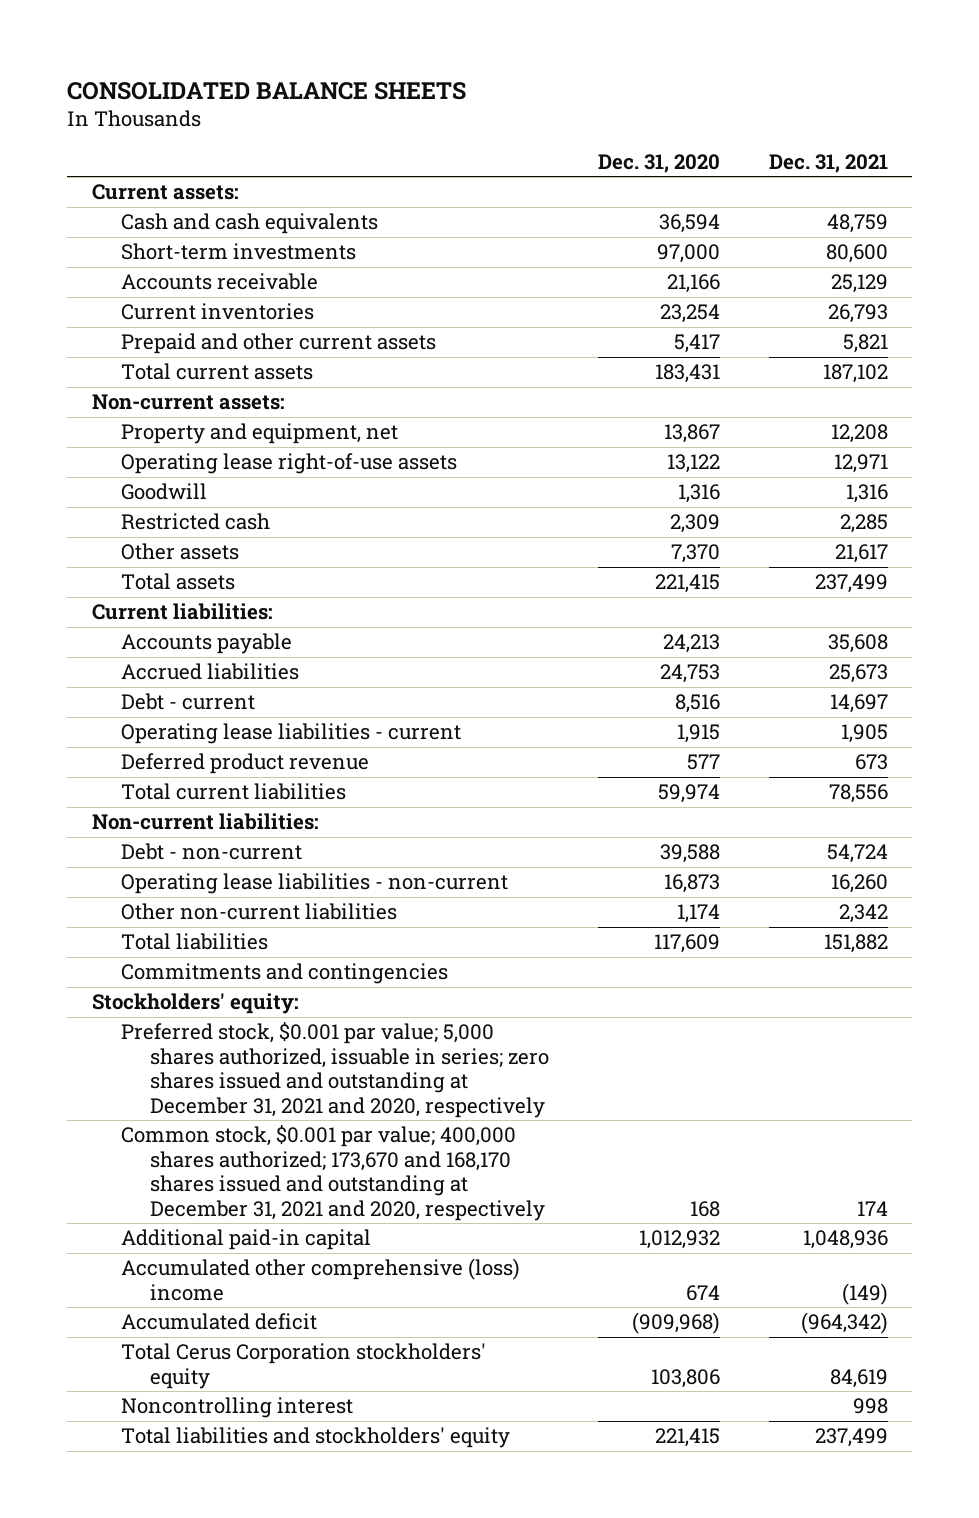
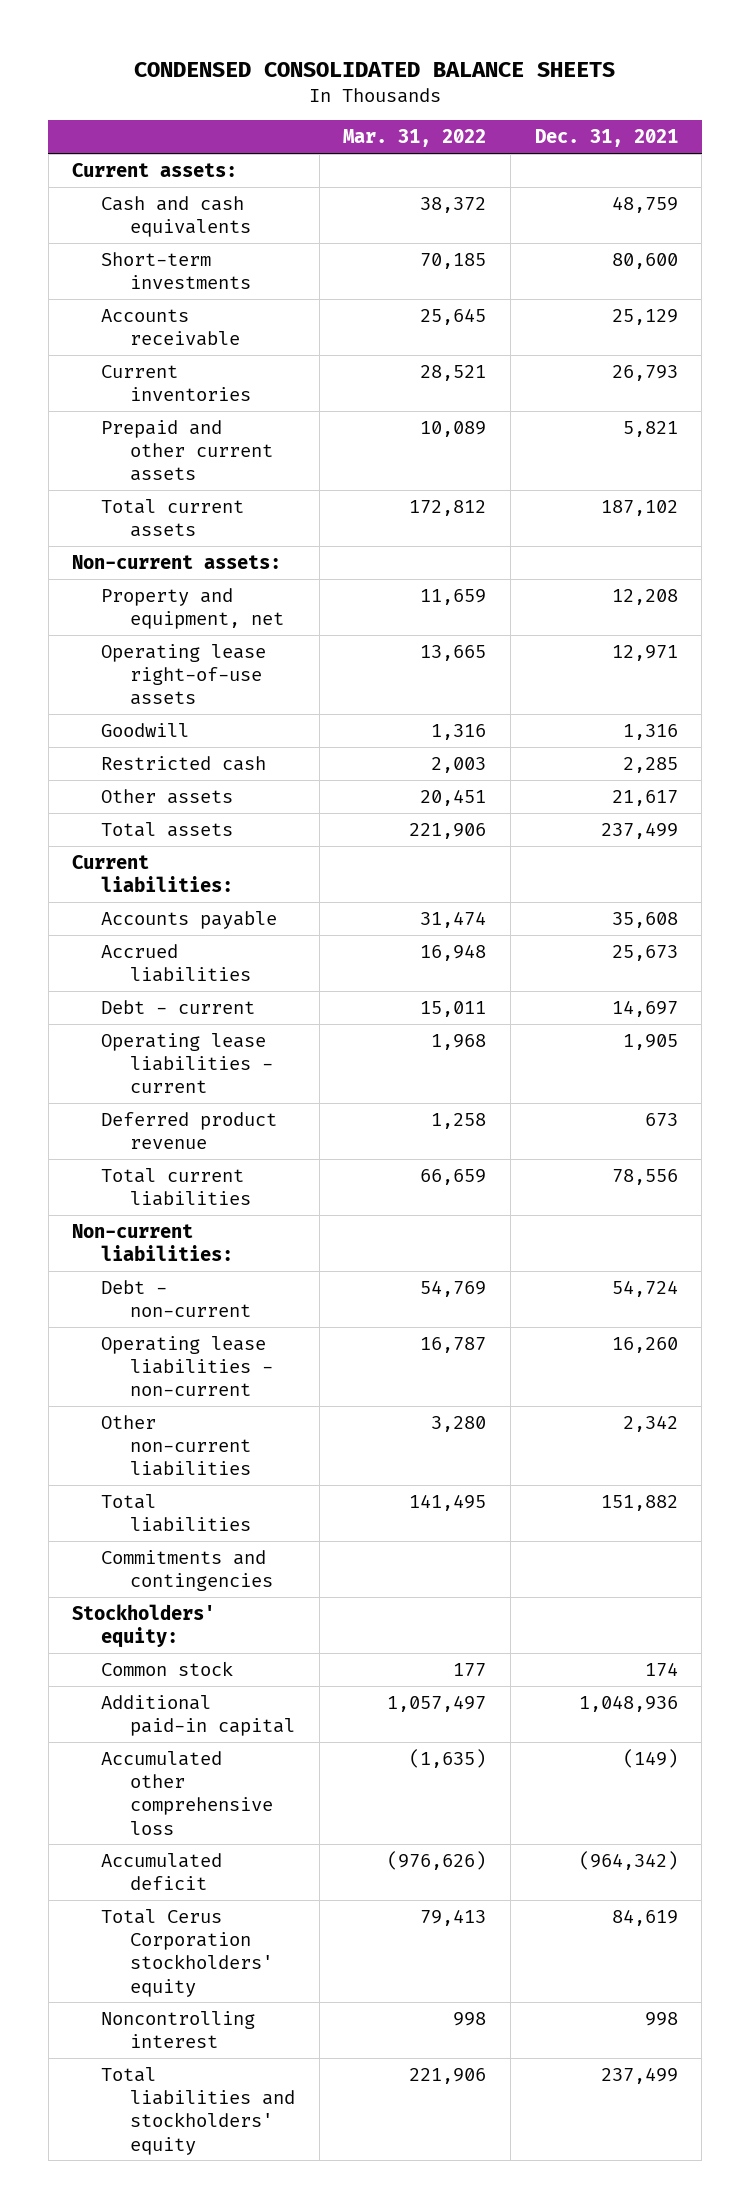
[67,81,467,100] CONSOLIDATED BALANCE SHEETS -> [133,61,615,77] CONDENSED CONSOLIDATED BALANCE SHEETS
[597,153,720,173] Dec. 31, 2020 -> none
none -> [343,129,487,148] Mar. 31, 2022
[120,1022,549,1118] Preferred stock, $0.001 par value; 5,000 shares authorized, issuable in series; zero shares issued and outstanding at December 31, 2021 and 2020, respectively -> none
[120,1125,545,1221] Common stock, $0.001 par value; 400,000 shares authorized; 173,670 and 168,170 shares issued and outstanding at December 31, 2021 and 2020, respectively -> [101,1660,234,1676] Common stock
[120,1258,520,1301] Accumulated other comprehensive (loss) income -> [101,1750,274,1835] Accumulated other comprehensive loss

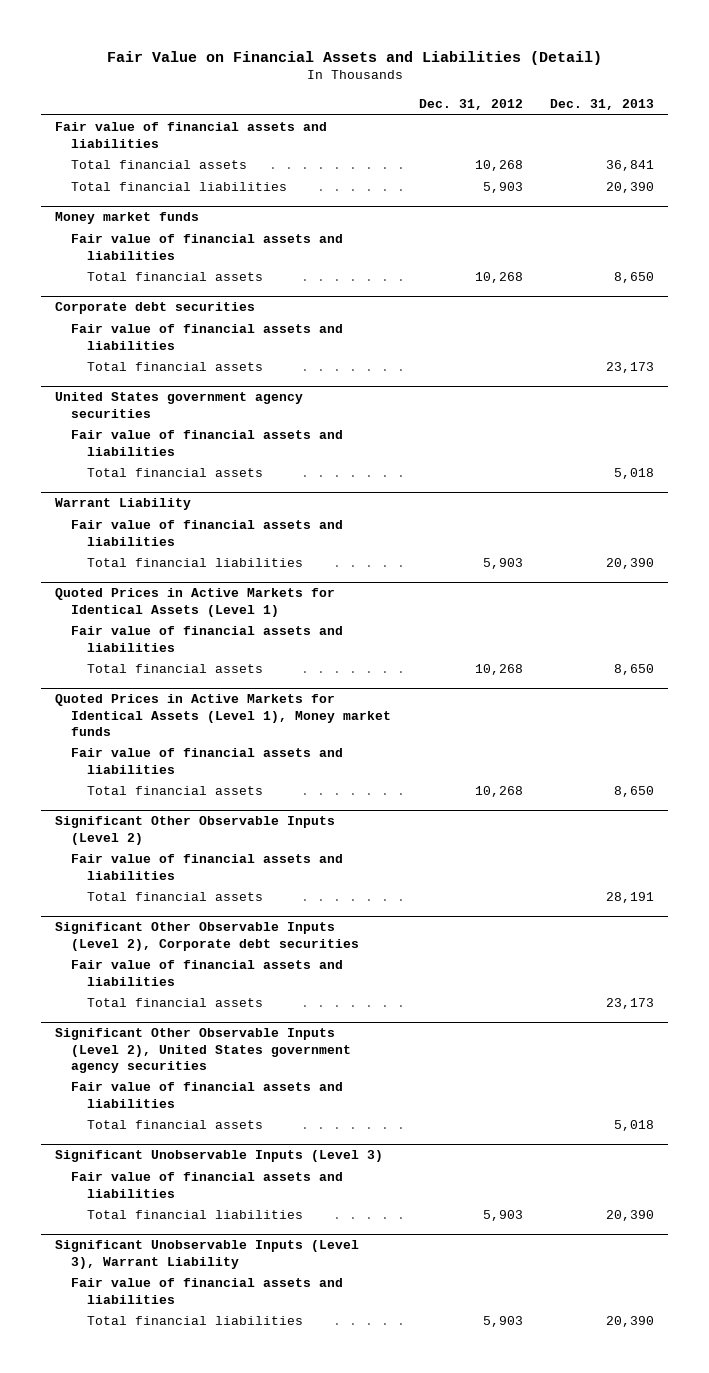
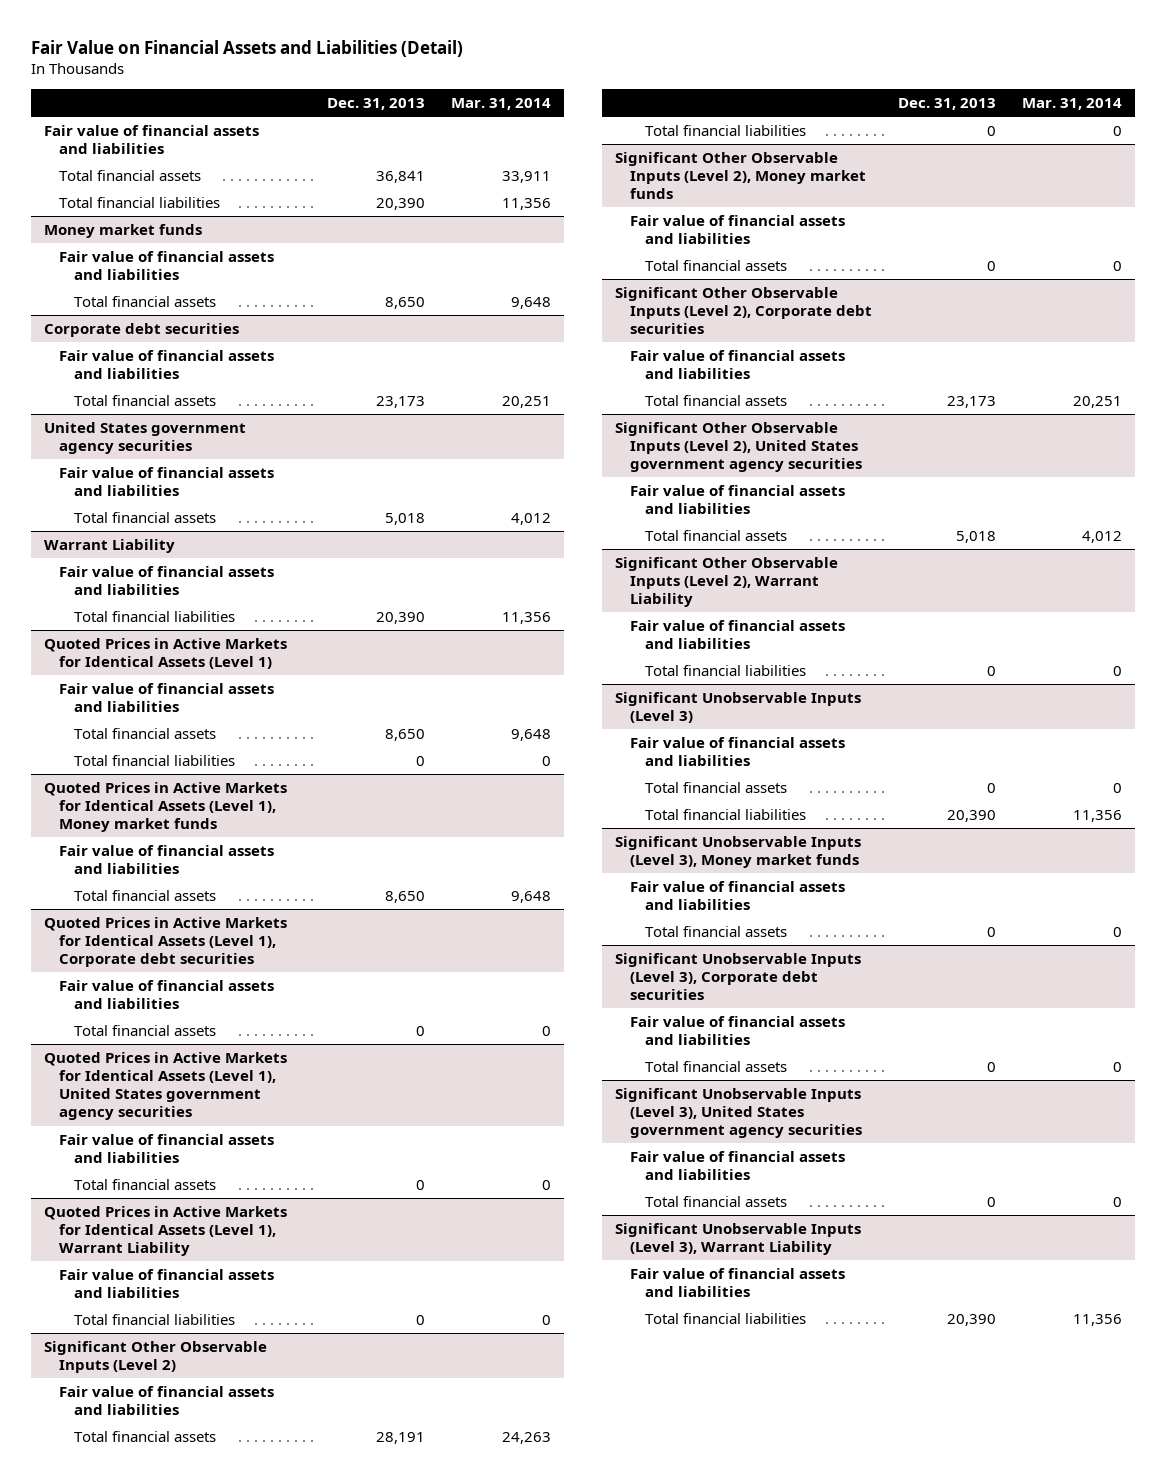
[418,99,523,111] Dec. 31, 2012 -> none
none -> [451,97,552,110] Mar. 31, 2014
none -> [74,754,236,766] Total financial liabilities
none -> [43,916,287,968] Quoted Prices in Active Markets for Identical Assets (Level 1), Corporate debt securities
none -> [58,979,274,1010] Fair value of financial assets and liabilities
none -> [74,1024,217,1036] Total financial assets
none -> [43,1051,287,1121] Quoted Prices in Active Markets for Identical Assets (Level 1), United States government agency securities
none -> [58,1133,274,1164] Fair value of financial assets and liabilities
none -> [74,1178,217,1190] Total financial assets
none -> [43,1205,287,1257] Quoted Prices in Active Markets for Identical Assets (Level 1), Warrant Liability
none -> [58,1268,274,1299] Fair value of financial assets and liabilities
none -> [74,1313,236,1325] Total financial liabilities
none -> [645,124,807,136] Total financial liabilities
none -> [614,151,867,200] Significant Other Observable Inputs (Level 2), Money market funds
none -> [630,214,846,245] Fair value of financial assets and liabilities
none -> [645,259,788,271] Total financial assets
none -> [614,556,838,608] Significant Other Observable Inputs (Level 2), Warrant Liability
none -> [630,619,846,650] Fair value of financial assets and liabilities
none -> [645,664,807,676] Total financial liabilities
none -> [645,781,788,793] Total financial assets
none -> [614,835,861,869] Significant Unobservable Inputs (Level 3), Money market funds
none -> [630,880,846,911] Fair value of financial assets and liabilities
none -> [645,925,788,937] Total financial assets
none -> [614,952,861,1001] Significant Unobservable Inputs (Level 3), Corporate debt securities
none -> [630,1015,846,1046] Fair value of financial assets and liabilities
none -> [645,1060,788,1072] Total financial assets
none -> [614,1087,863,1139] Significant Unobservable Inputs (Level 3), United States government agency securities
none -> [630,1150,846,1181] Fair value of financial assets and liabilities
none -> [645,1195,788,1207] Total financial assets

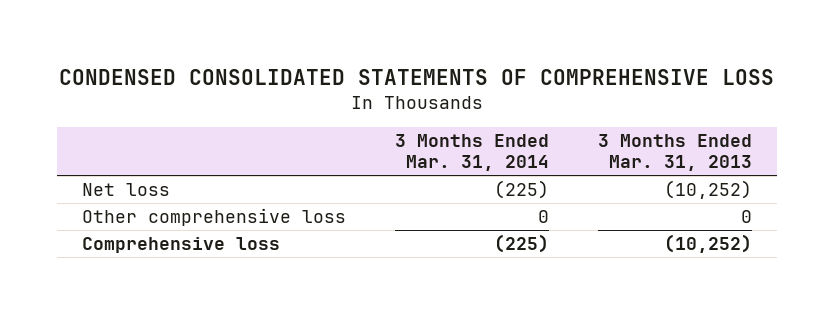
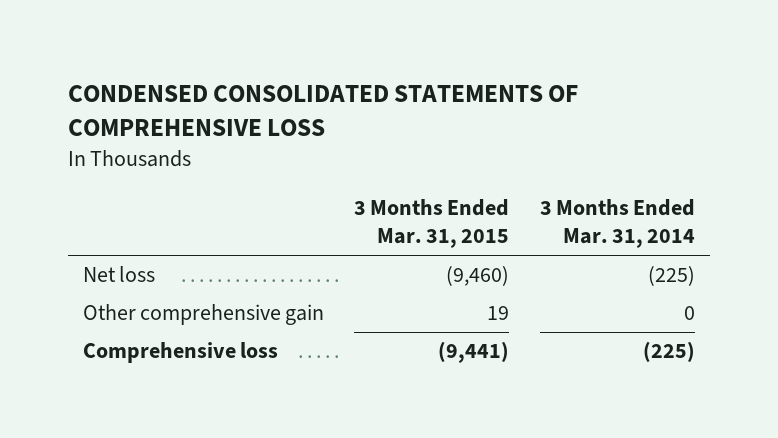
[598,133,753,172] 3 Months Ended Mar. 31, 2013 -> none
none -> [354,198,510,249] 3 Months Ended Mar. 31, 2015
[81,208,346,227] Other comprehensive loss -> [82,304,324,326] Other comprehensive gain

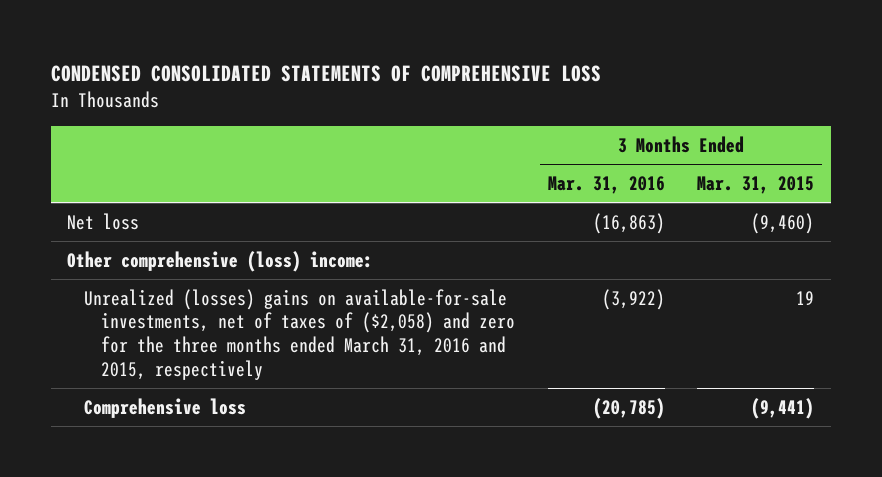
[539,198,695,249] 3 Months Ended Mar. 31, 2014 -> none
none -> [547,175,665,194] Mar. 31, 2016
[82,304,324,326] Other comprehensive gain -> none
none -> [67,250,374,272] Other comprehensive (loss) income:
none -> [84,288,516,380] Unrealized (losses) gains on available-for-sale investments, net of taxes of ($2,058) and zero for the three months ended March 31, 2016 and 2015, respectively

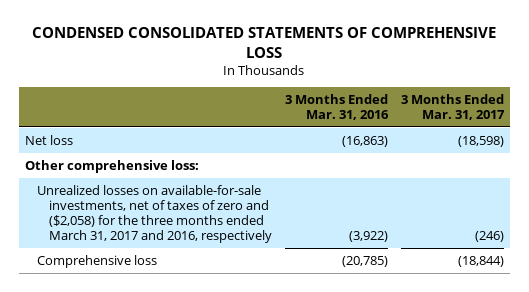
[697,175,815,194] Mar. 31, 2015 -> none
none -> [400,93,505,120] 3 Months Ended Mar. 31, 2017
[67,250,374,272] Other comprehensive (loss) income: -> [25,159,200,173] Other comprehensive loss:
[84,288,516,380] Unrealized (losses) gains on available-for-sale investments, net of taxes of ($2,058) and zero for the three months ended March 31, 2016 and 2015, respectively -> [37,184,272,243] Unrealized losses on available-for-sale investments, net of taxes of zero and ($2,058) for the three months ended March 31, 2017 and 2016, respectively

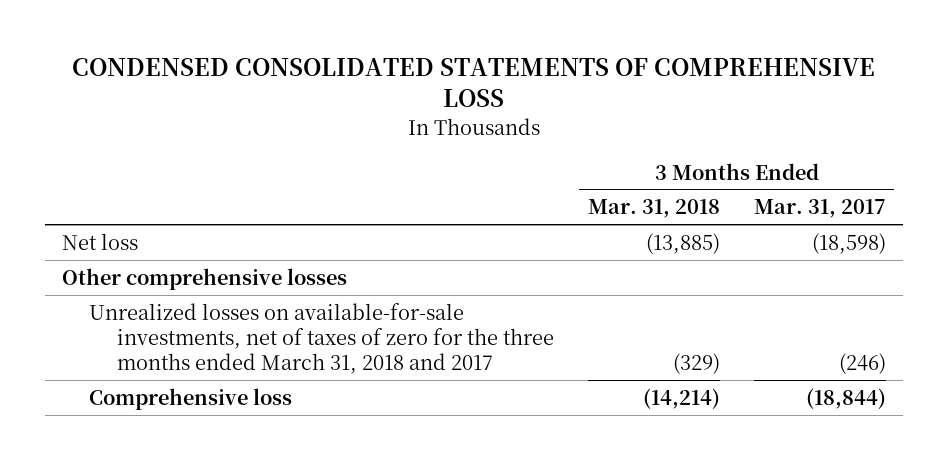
[284,93,389,120] 3 Months Ended Mar. 31, 2016 -> none
none -> [587,199,720,219] Mar. 31, 2018
[25,159,200,173] Other comprehensive loss: -> [61,267,347,290] Other comprehensive losses
[37,184,272,243] Unrealized losses on available-for-sale investments, net of taxes of zero and ($2,058) for the three months ended March 31, 2017 and 2016, respectively -> [89,302,554,375] Unrealized losses on available-for-sale investments, net of taxes of zero for the three months ended March 31, 2018 and 2017

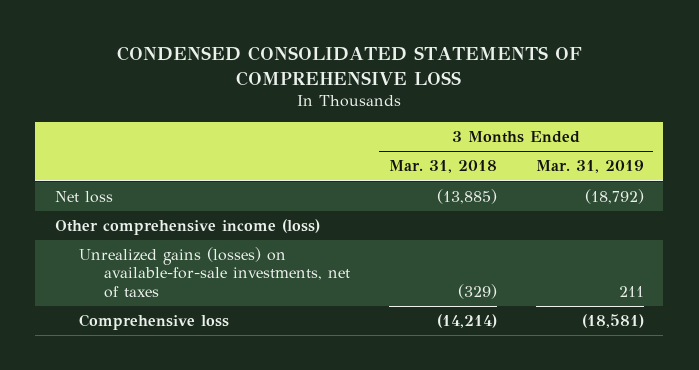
[753,199,886,219] Mar. 31, 2017 -> none
none -> [535,160,644,174] Mar. 31, 2019
[61,267,347,290] Other comprehensive losses -> [54,219,320,236] Other comprehensive income (loss)
[89,302,554,375] Unrealized losses on available-for-sale investments, net of taxes of zero for the three months ended March 31, 2018 and 2017 -> [79,247,351,298] Unrealized gains (losses) on available-for-sale investments, net of taxes

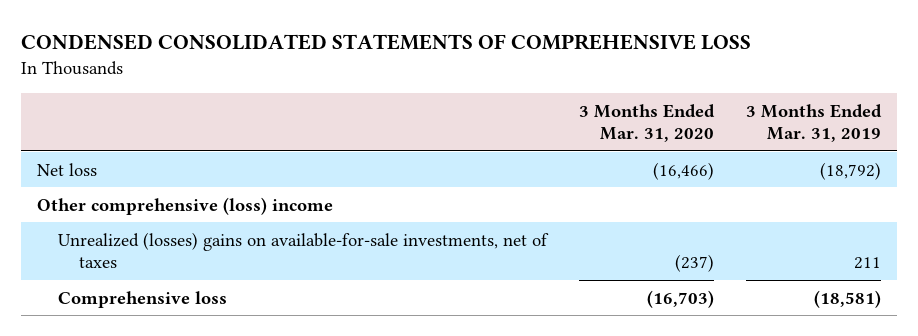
[388,160,497,174] Mar. 31, 2018 -> none
none -> [578,103,715,142] 3 Months Ended Mar. 31, 2020
[54,219,320,236] Other comprehensive income (loss) -> [36,196,333,215] Other comprehensive (loss) income
[79,247,351,298] Unrealized gains (losses) on available-for-sale investments, net of taxes -> [57,231,549,269] Unrealized (losses) gains on available-for-sale investments, net of taxes

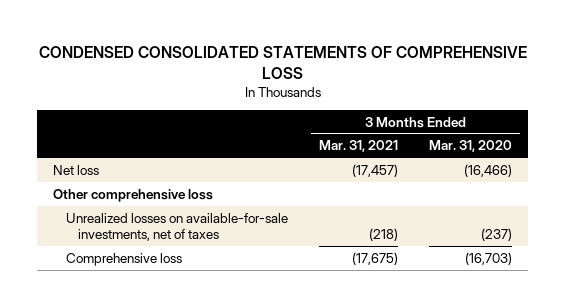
[745,103,882,142] 3 Months Ended Mar. 31, 2019 -> none
none -> [319,140,399,153] Mar. 31, 2021
[36,196,333,215] Other comprehensive (loss) income -> [52,188,213,202] Other comprehensive loss
[57,231,549,269] Unrealized (losses) gains on available-for-sale investments, net of taxes -> [65,212,288,242] Unrealized losses on available-for-sale investments, net of taxes

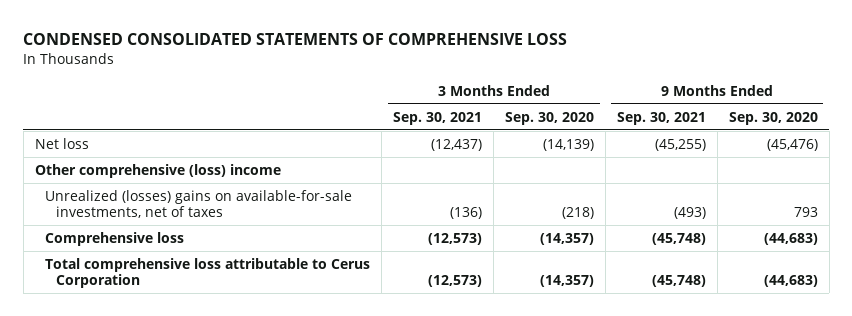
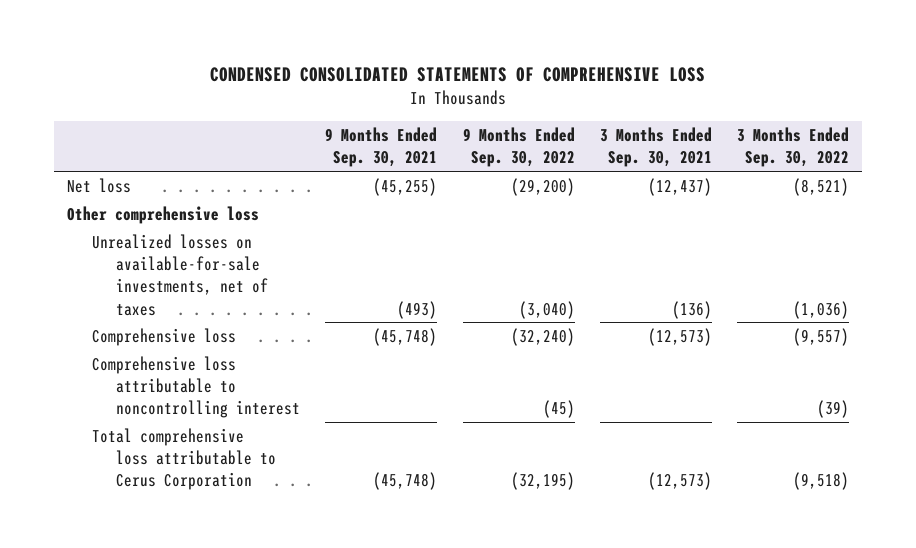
[505,111,595,125] Sep. 30, 2020 -> none
[728,111,818,125] Sep. 30, 2020 -> none
none -> [462,126,575,168] 9 Months Ended Sep. 30, 2022
none -> [737,126,850,168] 3 Months Ended Sep. 30, 2022
[34,163,281,178] Other comprehensive (loss) income -> [66,205,259,224] Other comprehensive loss
[45,189,353,219] Unrealized (losses) gains on available-for-sale investments, net of taxes -> [91,233,269,316] Unrealized losses on available-for-sale investments, net of taxes
none -> [91,355,301,419] Comprehensive loss attributable to noncontrolling interest

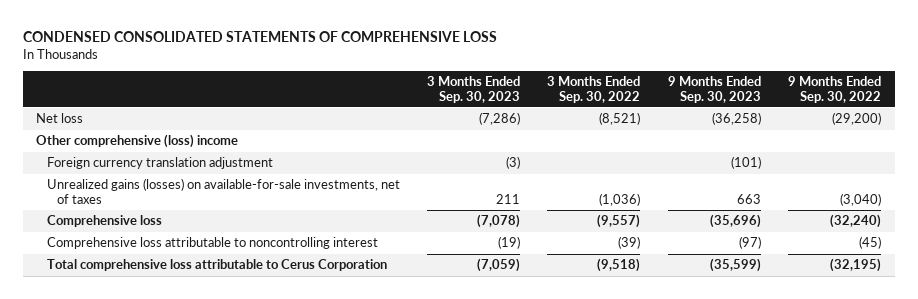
[325,126,438,168] 9 Months Ended Sep. 30, 2021 -> none
[599,126,712,168] 3 Months Ended Sep. 30, 2021 -> none
none -> [427,76,521,103] 3 Months Ended Sep. 30, 2023
none -> [667,76,761,103] 9 Months Ended Sep. 30, 2023
[66,205,259,224] Other comprehensive loss -> [36,134,239,149] Other comprehensive (loss) income
none -> [46,157,273,170] Foreign currency translation adjustment
[91,233,269,316] Unrealized losses on available-for-sale investments, net of taxes -> [46,178,400,204] Unrealized gains (losses) on available-for-sale investments, net of taxes

